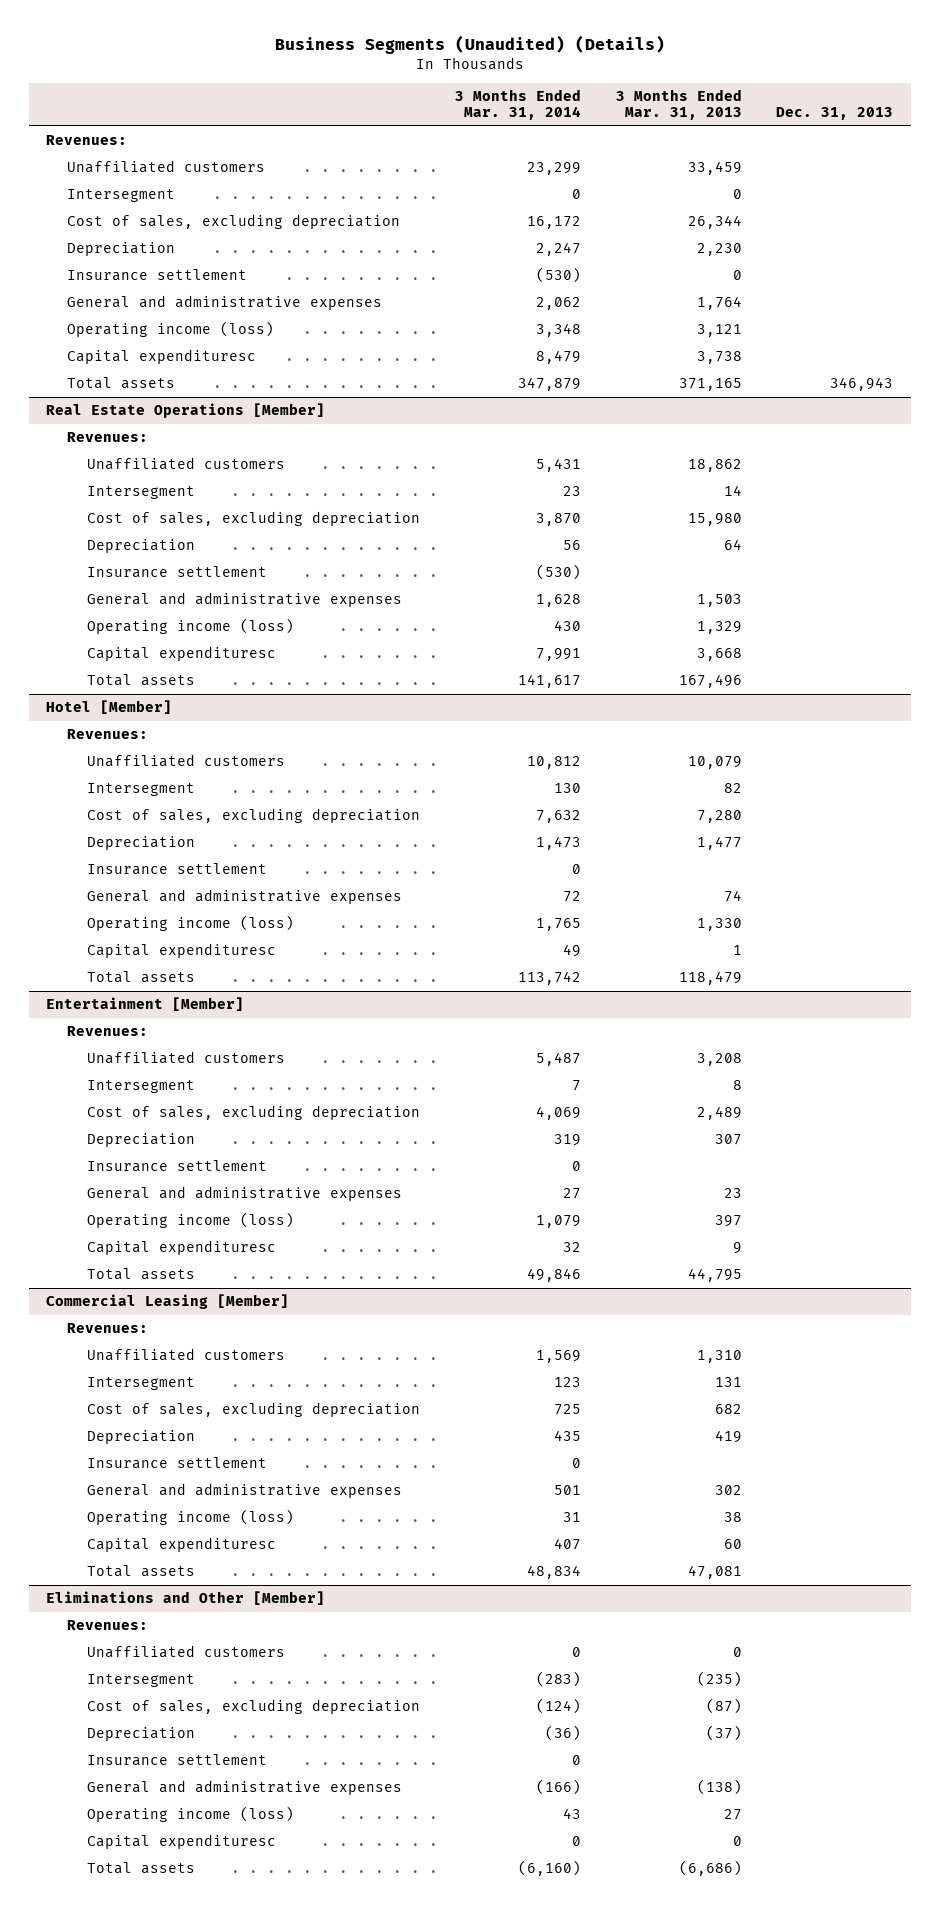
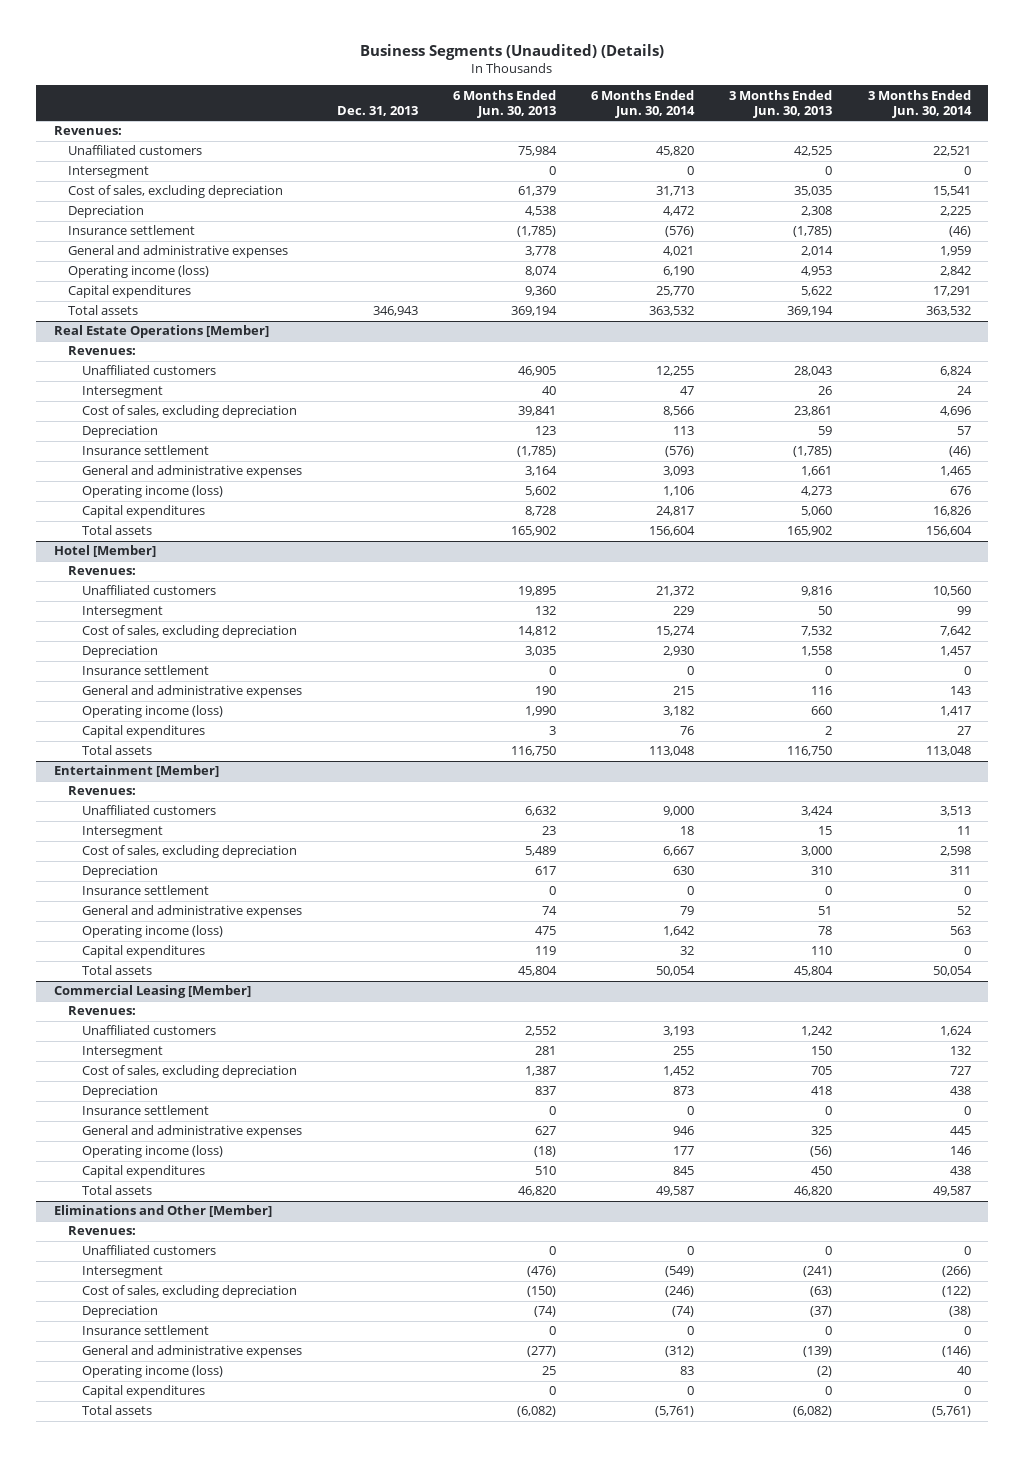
[455,88,582,120] 3 Months Ended Mar. 31, 2014 -> none
[615,88,742,120] 3 Months Ended Mar. 31, 2013 -> none
none -> [453,89,557,118] 6 Months Ended Jun. 30, 2013
none -> [591,89,696,118] 6 Months Ended Jun. 30, 2014
none -> [729,89,833,118] 3 Months Ended Jun. 30, 2013
none -> [867,89,972,118] 3 Months Ended Jun. 30, 2014
[66,349,256,365] Capital expendituresc -> [67,285,191,299] Capital expenditures
[87,646,277,662] Capital expendituresc -> [82,505,206,519] Capital expenditures
[87,943,277,959] Capital expendituresc -> [82,725,206,739] Capital expenditures
[87,1240,277,1256] Capital expendituresc -> [82,945,206,959] Capital expenditures
[87,1537,277,1553] Capital expendituresc -> [82,1165,206,1179] Capital expenditures
[87,1834,277,1850] Capital expendituresc -> [82,1385,206,1399] Capital expenditures

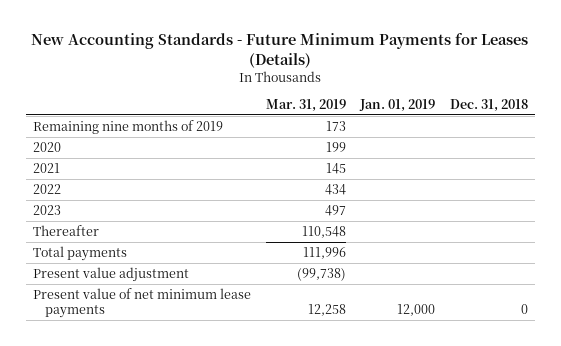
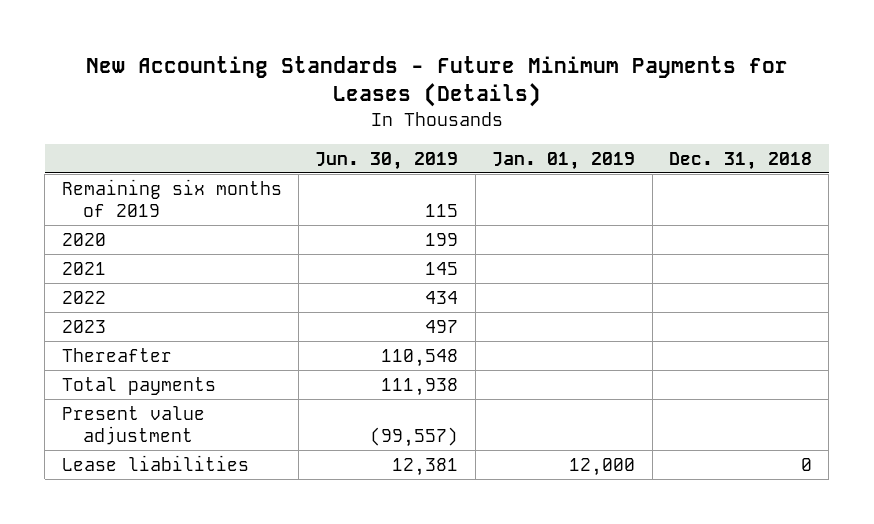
[265,99,346,113] Mar. 31, 2019 -> none
none -> [315,151,459,170] Jun. 30, 2019
[32,119,223,134] Remaining nine months of 2019 -> [61,178,282,217] Remaining six months of 2019
[32,287,251,318] Present value of net minimum lease payments -> [61,454,249,471] Lease liabilities

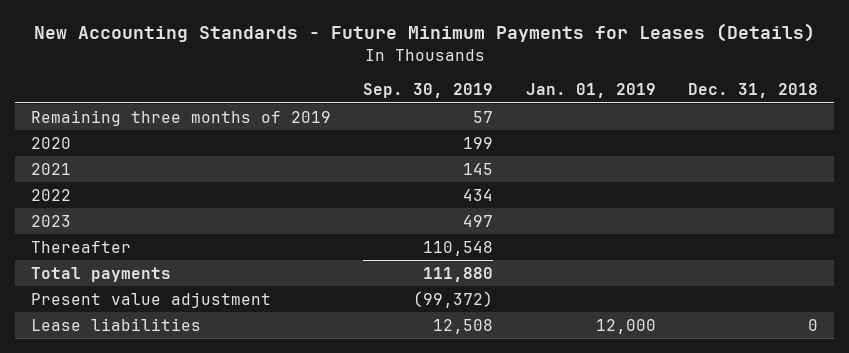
[315,151,459,170] Jun. 30, 2019 -> none
none -> [363,83,494,99] Sep. 30, 2019
[61,178,282,217] Remaining six months of 2019 -> [31,109,332,126] Remaining three months of 2019

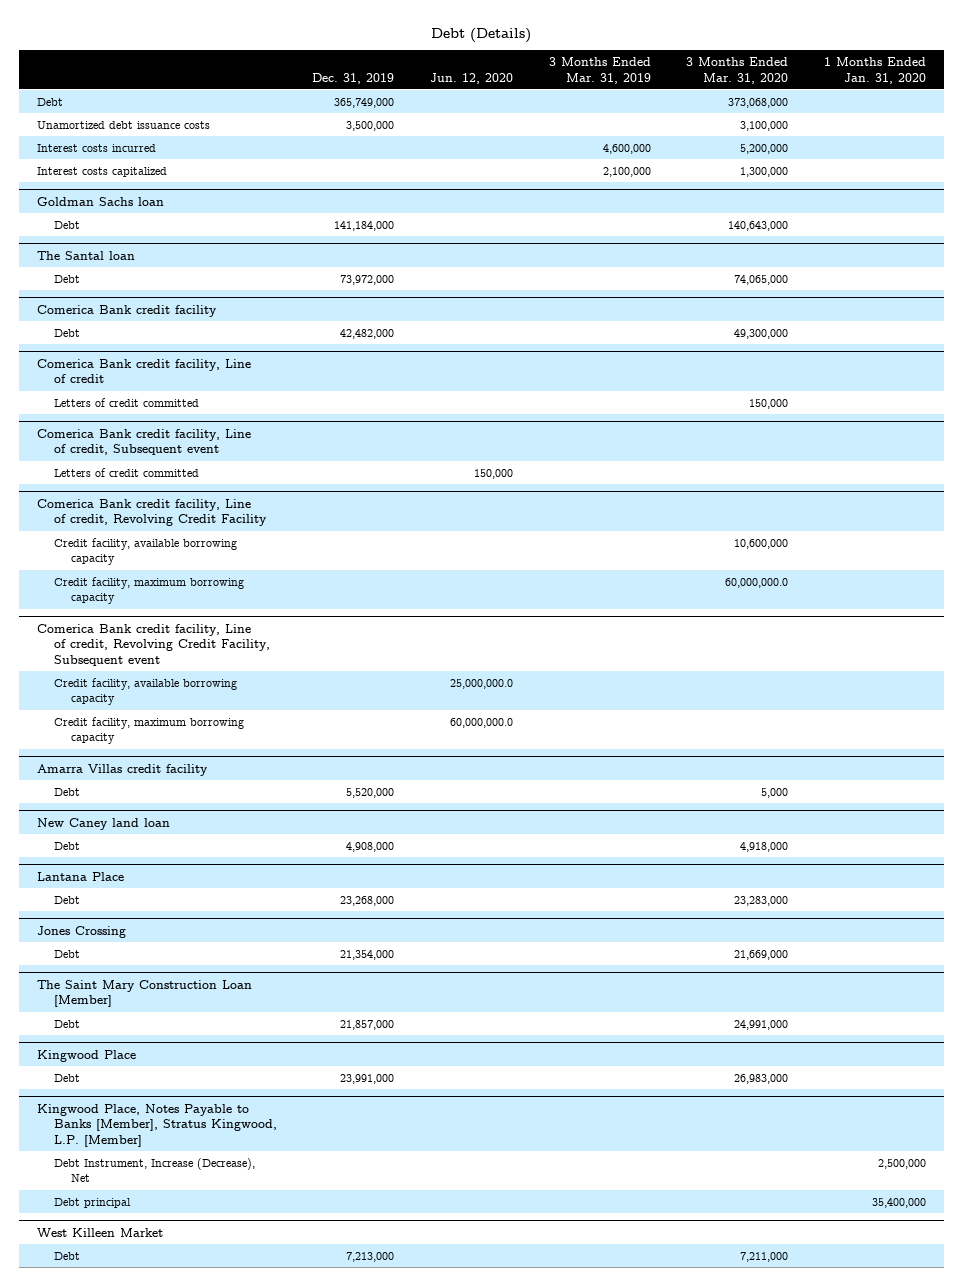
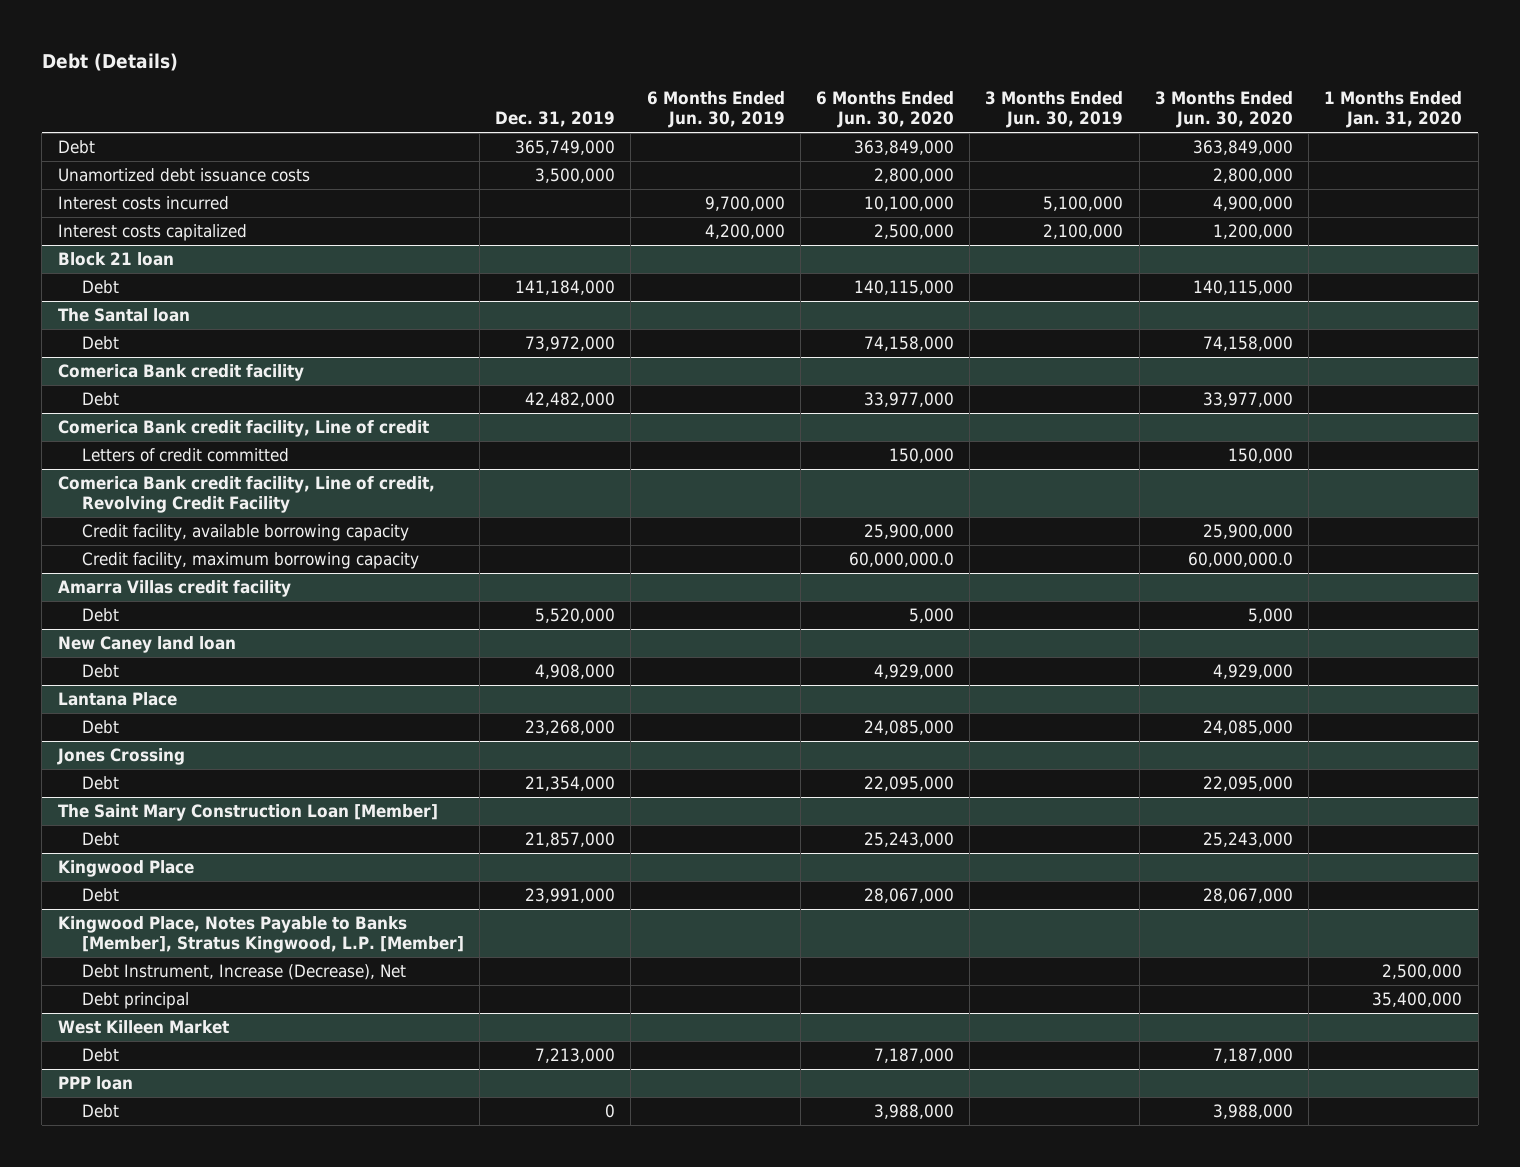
[430,72,514,84] Jun. 12, 2020 -> none
[548,56,651,84] 3 Months Ended Mar. 31, 2019 -> none
[686,56,789,84] 3 Months Ended Mar. 31, 2020 -> none
none -> [646,90,785,129] 6 Months Ended Jun. 30, 2019
none -> [816,90,955,129] 6 Months Ended Jun. 30, 2020
none -> [985,90,1124,129] 3 Months Ended Jun. 30, 2019
none -> [1154,90,1293,129] 3 Months Ended Jun. 30, 2020
[37,196,165,206] Goldman Sachs loan -> [57,251,174,266] Block 21 loan
[37,428,252,456] Comerica Bank credit facility, Line of credit, Subsequent event -> none
[53,467,199,477] Letters of credit committed -> none
[37,623,270,666] Comerica Bank credit facility, Line of credit, Revolving Credit Facility, Subsequent event -> none
[53,677,237,706] Credit facility, available borrowing capacity -> none
[53,716,244,745] Credit facility, maximum borrowing capacity -> none
none -> [57,1075,133,1090] PPP loan
none -> [81,1103,119,1118] Debt

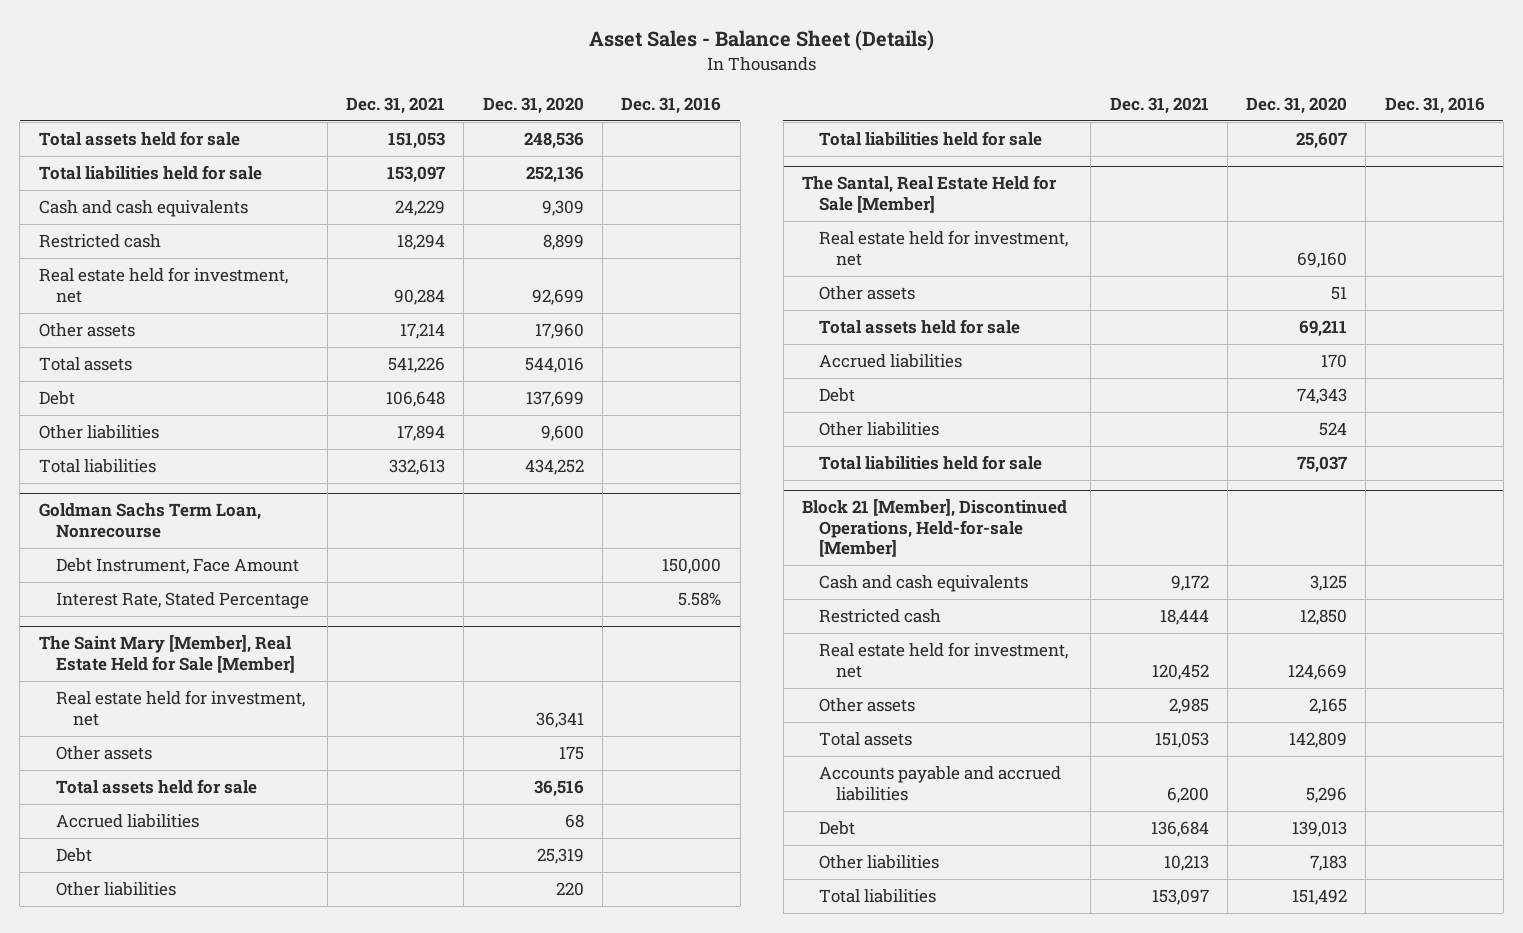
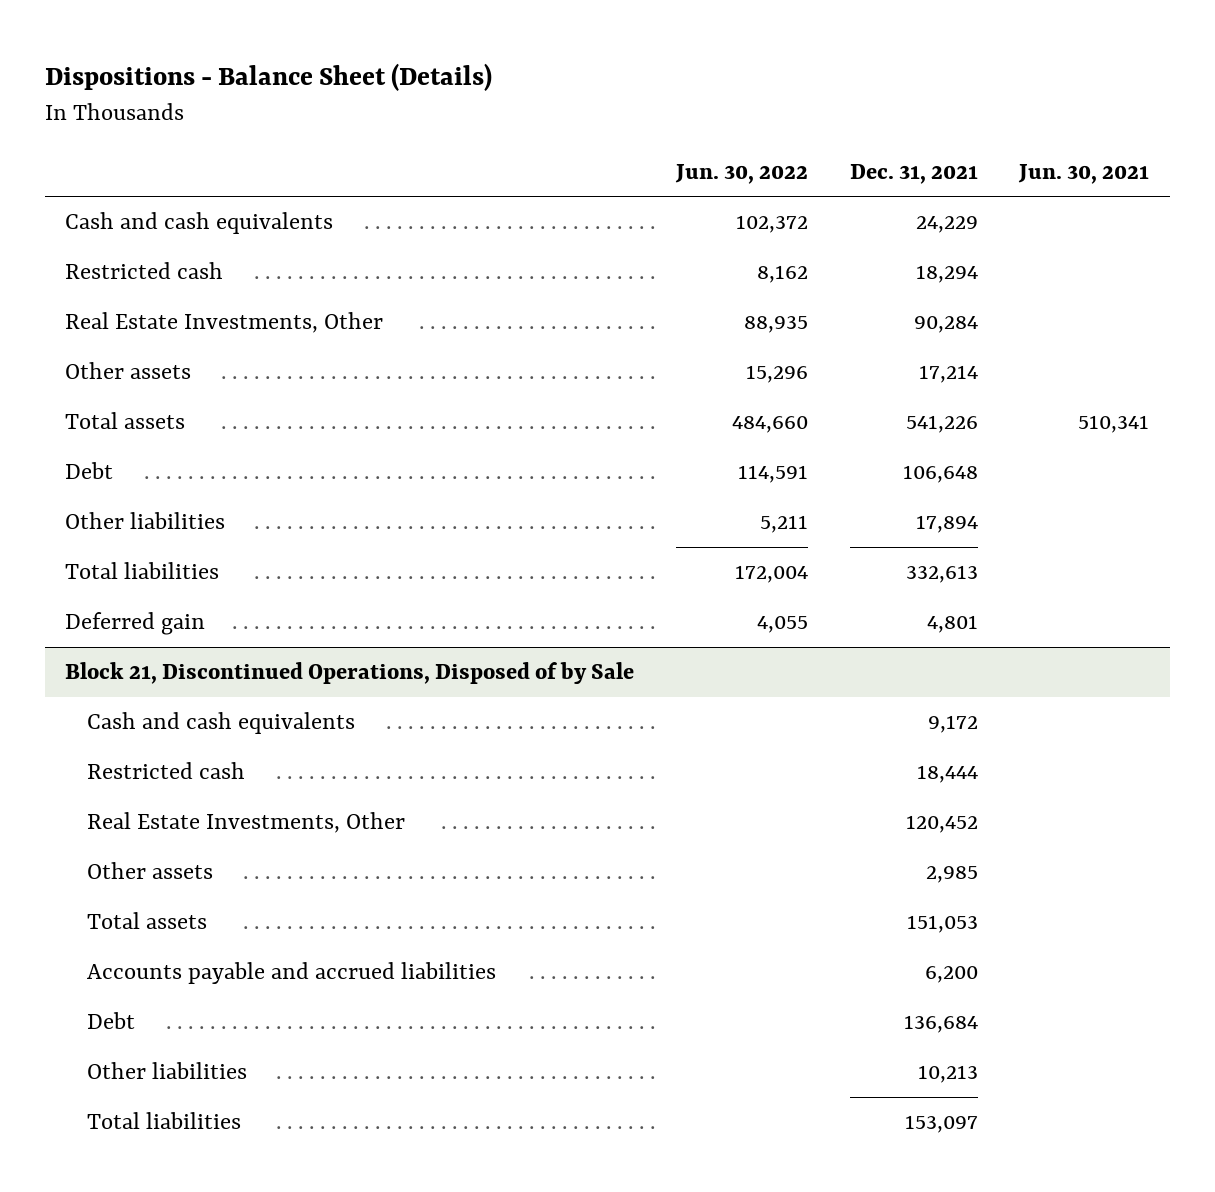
[588,30,934,52] Asset Sales - Balance Sheet (Details) -> [44,63,492,92] Dispositions - Balance Sheet (Details)
[482,97,584,115] Dec. 31, 2020 -> none
[621,97,722,115] Dec. 31, 2016 -> none
none -> [675,163,809,184] Jun. 30, 2022
none -> [1018,163,1150,184] Jun. 30, 2021
[38,131,240,147] Total assets held for sale -> none
[38,165,262,181] Total liabilities held for sale -> none
[38,267,288,303] Real estate held for investment, net -> [65,312,384,334] Real Estate Investments, Other
[38,503,261,538] Goldman Sachs Term Loan, Nonrecourse -> none
[55,558,299,575] Debt Instrument, Face Amount -> none
[55,592,309,610] Interest Rate, Stated Percentage -> none
[38,634,295,673] The Saint Mary [Member], Real Estate Held for Sale [Member] -> none
[55,690,305,726] Real estate held for investment, net -> none
[55,746,152,761] Other assets -> none
[55,779,257,795] Total assets held for sale -> none
[55,814,199,829] Accrued liabilities -> none
[55,848,92,863] Debt -> none
[55,882,176,897] Other liabilities -> none
[818,131,1042,147] Total liabilities held for sale -> none
[801,175,1057,213] The Santal, Real Estate Held for Sale [Member] -> none
[818,230,1068,266] Real estate held for investment, net -> none
[818,286,915,301] Other assets -> none
[818,319,1020,335] Total assets held for sale -> none
[818,354,962,369] Accrued liabilities -> none
[818,388,855,403] Debt -> none
[818,422,939,437] Other liabilities -> none
[818,455,1042,471] Total liabilities held for sale -> none
none -> [65,612,206,636] Deferred gain
[801,498,1067,558] Block 21 [Member], Discontinued Operations, Held-for-sale [Member] -> [65,662,635,685] Block 21, Discontinued Operations, Disposed of by Sale
[818,642,1068,678] Real estate held for investment, net -> [86,812,405,834] Real Estate Investments, Other

